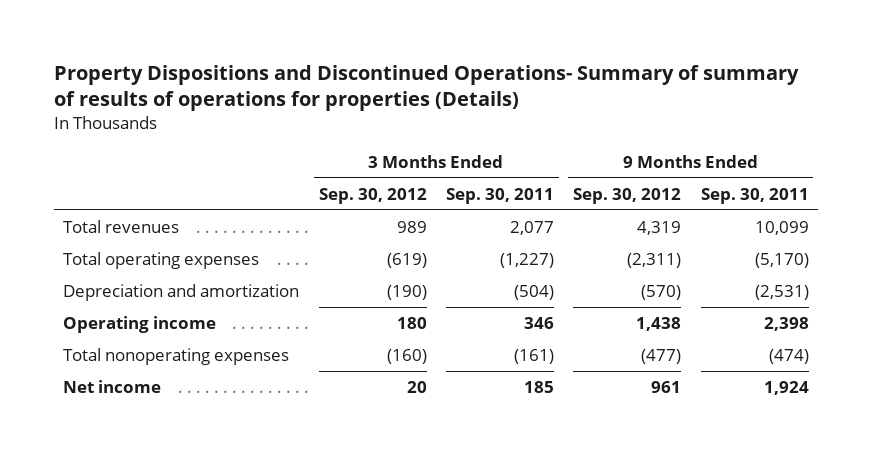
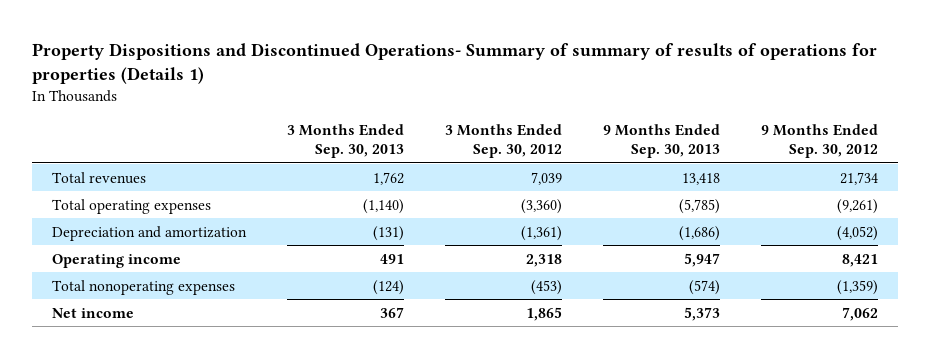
[53,65,799,112] Property Dispositions and Discontinued Operations- Summary of summary of results of operations for properties (Details) -> [31,42,877,84] Property Dispositions and Discontinued Operations- Summary of summary of results of operations for properties (Details 1)
[446,187,555,204] Sep. 30, 2011 -> none
[700,187,809,204] Sep. 30, 2011 -> none
none -> [287,123,405,159] 3 Months Ended Sep. 30, 2013
none -> [602,123,720,159] 9 Months Ended Sep. 30, 2013
[396,220,427,233] 989 -> [531,171,563,185] 7,039
[637,220,682,235] 4,319 -> [839,171,878,185] 21,734
[386,252,427,268] (619) -> [521,198,563,214] (3,360)
[627,252,682,268] (2,311) -> [836,198,878,214] (9,261)
[386,284,427,300] (190) -> [521,225,563,241] (1,361)
[641,284,682,300] (570) -> [836,225,878,241] (4,052)
[396,316,427,329] 180 -> [526,253,563,267] 2,318
[636,316,682,331] 1,438 -> [841,253,878,267] 8,421
[386,348,427,364] (160) -> [531,279,563,295] (453)
[641,348,682,364] (477) -> [836,279,878,295] (1,359)
[406,380,427,393] 20 -> [526,306,563,321] 1,865
[651,380,682,393] 961 -> [841,306,878,321] 7,062

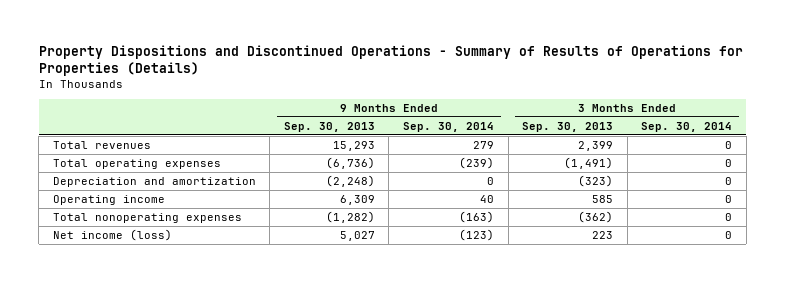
[31,42,877,84] Property Dispositions and Discontinued Operations- Summary of summary of results of operations for properties (Details 1) -> [38,44,743,77] Property Dispositions and Discontinued Operations - Summary of Results of Operations for Properties (Details)
[445,123,563,159] 3 Months Ended Sep. 30, 2012 -> none
[760,123,878,159] 9 Months Ended Sep. 30, 2012 -> none
none -> [403,121,495,132] Sep. 30, 2014
none -> [641,121,733,132] Sep. 30, 2014
[373,171,405,185] 1,762 -> [578,140,614,151] 2,399
[681,172,720,185] 13,418 -> [332,140,375,151] 15,293
[363,198,405,214] (1,140) -> [564,156,614,169] (1,491)
[678,198,720,214] (5,785) -> [325,156,375,169] (6,736)
[373,225,405,241] (131) -> [578,174,614,187] (323)
[678,225,720,241] (1,686) -> [325,174,375,187] (2,248)
[380,253,405,264] 491 -> [592,194,614,203] 585
[683,252,720,267] 5,947 -> [339,194,375,205] 6,309
[373,279,405,295] (124) -> [578,210,614,223] (362)
[688,279,720,295] (574) -> [325,210,375,223] (1,282)
[52,307,135,318] Net income -> [52,228,172,241] Net income (loss)
[380,306,405,318] 367 -> [592,230,614,239] 223
[683,306,720,321] 5,373 -> [339,230,375,241] 5,027

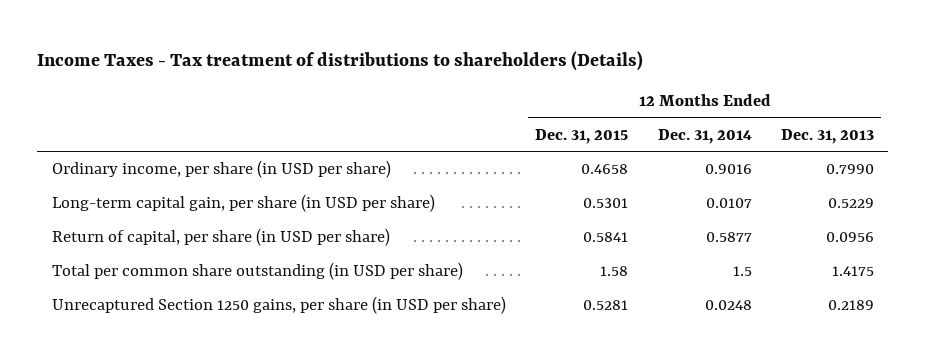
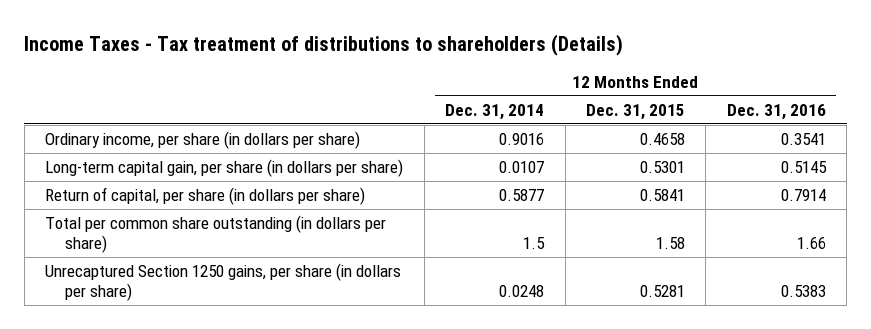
[780,128,874,144] Dec. 31, 2013 -> none
none -> [726,103,826,120] Dec. 31, 2016
[52,160,392,179] Ordinary income, per share (in USD per share) -> [45,130,361,149] Ordinary income, per share (in dollars per share)
[52,194,436,213] Long-term capital gain, per share (in USD per share) -> [45,158,404,177] Long-term capital gain, per share (in dollars per share)
[52,228,391,247] Return of capital, per share (in USD per share) -> [45,186,366,205] Return of capital, per share (in dollars per share)
[52,262,464,281] Total per common share outstanding (in USD per share) -> [45,214,387,254] Total per common share outstanding (in dollars per share)
[52,296,507,315] Unrecaptured Section 1250 gains, per share (in USD per share) -> [45,262,402,302] Unrecaptured Section 1250 gains, per share (in dollars per share)

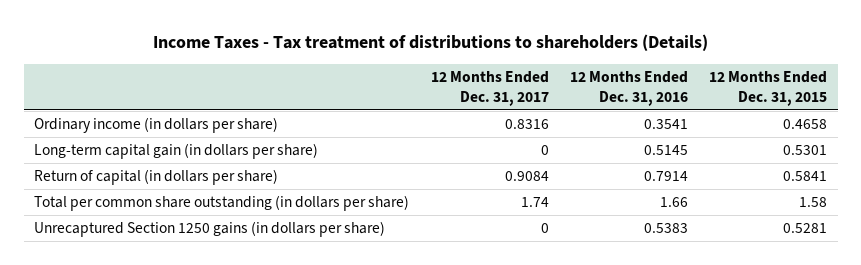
[445,103,545,120] Dec. 31, 2014 -> none
none -> [430,70,549,106] 12 Months Ended Dec. 31, 2017
[45,130,361,149] Ordinary income, per share (in dollars per share) -> [34,117,279,134] Ordinary income (in dollars per share)
[45,158,404,177] Long-term capital gain, per share (in dollars per share) -> [34,143,319,160] Long-term capital gain (in dollars per share)
[45,186,366,205] Return of capital, per share (in dollars per share) -> [34,169,279,186] Return of capital (in dollars per share)
[45,262,402,302] Unrecaptured Section 1250 gains, per share (in dollars per share) -> [34,221,386,238] Unrecaptured Section 1250 gains (in dollars per share)

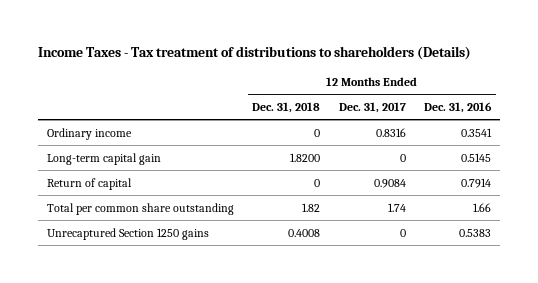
[709,70,828,106] 12 Months Ended Dec. 31, 2015 -> none
none -> [252,101,321,113] Dec. 31, 2018
[34,117,279,134] Ordinary income (in dollars per share) -> [47,127,133,140] Ordinary income
[34,143,319,160] Long-term capital gain (in dollars per share) -> [47,152,162,165] Long-term capital gain
[34,169,279,186] Return of capital (in dollars per share) -> [47,177,133,190] Return of capital
[34,195,410,212] Total per common share outstanding (in dollars per share) -> [47,202,235,215] Total per common share outstanding
[34,221,386,238] Unrecaptured Section 1250 gains (in dollars per share) -> [47,227,210,240] Unrecaptured Section 1250 gains

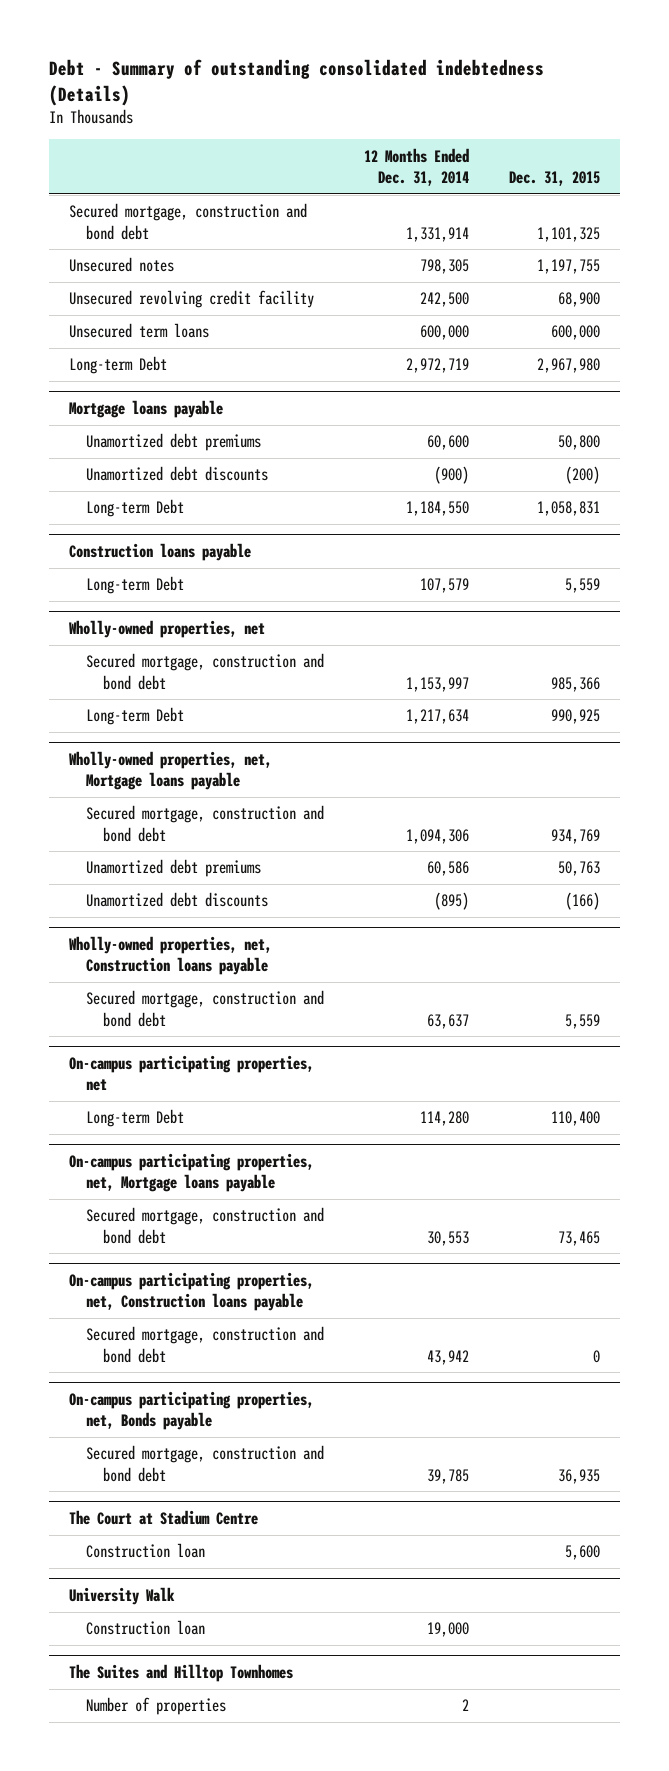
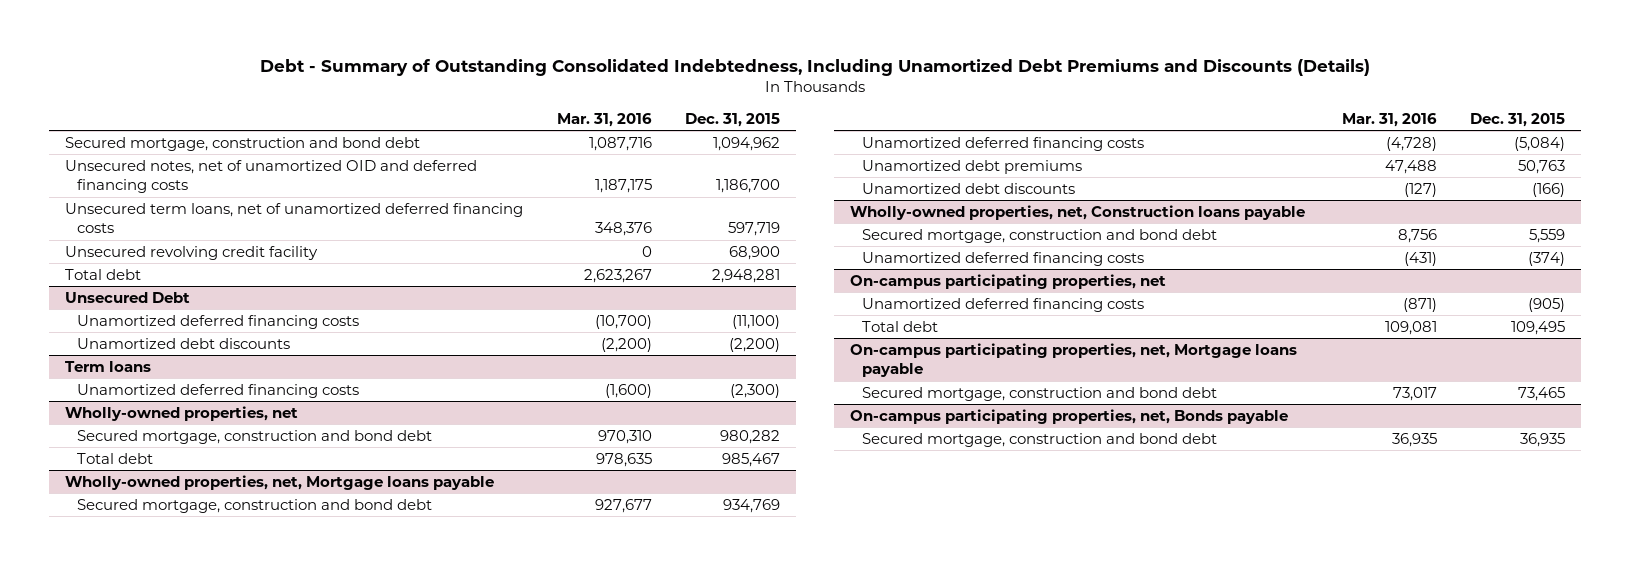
[49,58,545,106] Debt - Summary of outstanding consolidated indebtedness (Details) -> [260,59,1371,77] Debt - Summary of Outstanding Consolidated Indebtedness, Including Unamortized Debt Premiums and Discounts (Details)
[364,147,470,186] 12 Months Ended Dec. 31, 2014 -> none
none -> [556,113,652,128] Mar. 31, 2016
[536,226,600,242] 1,101,325 -> [712,136,780,151] 1,094,962
[69,257,175,273] Unsecured notes -> [65,159,478,194] Unsecured notes, net of unamortized OID and deferred financing costs
[536,259,600,275] 1,197,755 -> [715,179,780,194] 1,186,700
none -> [65,202,524,234] Unsecured term loans, net of unamortized deferred financing costs
[69,323,210,339] Unsecured term loans -> none
[69,399,224,418] Mortgage loans payable -> none
[86,433,262,452] Unamortized debt premiums -> none
[86,499,185,518] Long-term Debt -> none
[69,542,252,561] Construction loans payable -> none
[86,576,185,595] Long-term Debt -> none
[69,356,168,375] Long-term Debt -> [65,268,142,280] Total debt
[536,358,600,374] 2,967,980 -> [711,268,780,283] 2,948,281
none -> [65,291,191,303] Unsecured Debt
none -> [76,314,359,329] Unamortized deferred financing costs
[564,466,600,485] (200) -> [728,337,780,352] (2,200)
none -> [65,360,152,372] Term loans
none -> [76,383,359,398] Unamortized deferred financing costs
[550,676,600,692] 985,366 -> [719,429,780,444] 980,282
[86,707,185,726] Long-term Debt -> [76,452,153,464] Total debt
[550,709,600,725] 990,925 -> [721,452,780,467] 985,467
none -> [861,136,1144,151] Unamortized deferred financing costs
none -> [861,251,1144,266] Unamortized deferred financing costs
none -> [861,297,1144,312] Unamortized deferred financing costs
[86,1109,185,1128] Long-term Debt -> [861,320,938,332] Total debt
[550,1111,600,1127] 110,400 -> [1510,320,1565,335] 109,495
[69,1271,315,1312] On-campus participating properties, net, Construction loans payable -> none
[86,1326,325,1363] Secured mortgage, construction and bond debt -> none
[69,1509,259,1525] The Court at Stadium Centre -> none
[86,1543,206,1559] Construction loan -> none
[69,1586,176,1605] University Walk -> none
[86,1620,206,1636] Construction loan -> none
[69,1663,294,1682] The Suites and Hilltop Townhomes -> none
[86,1697,227,1716] Number of properties -> none

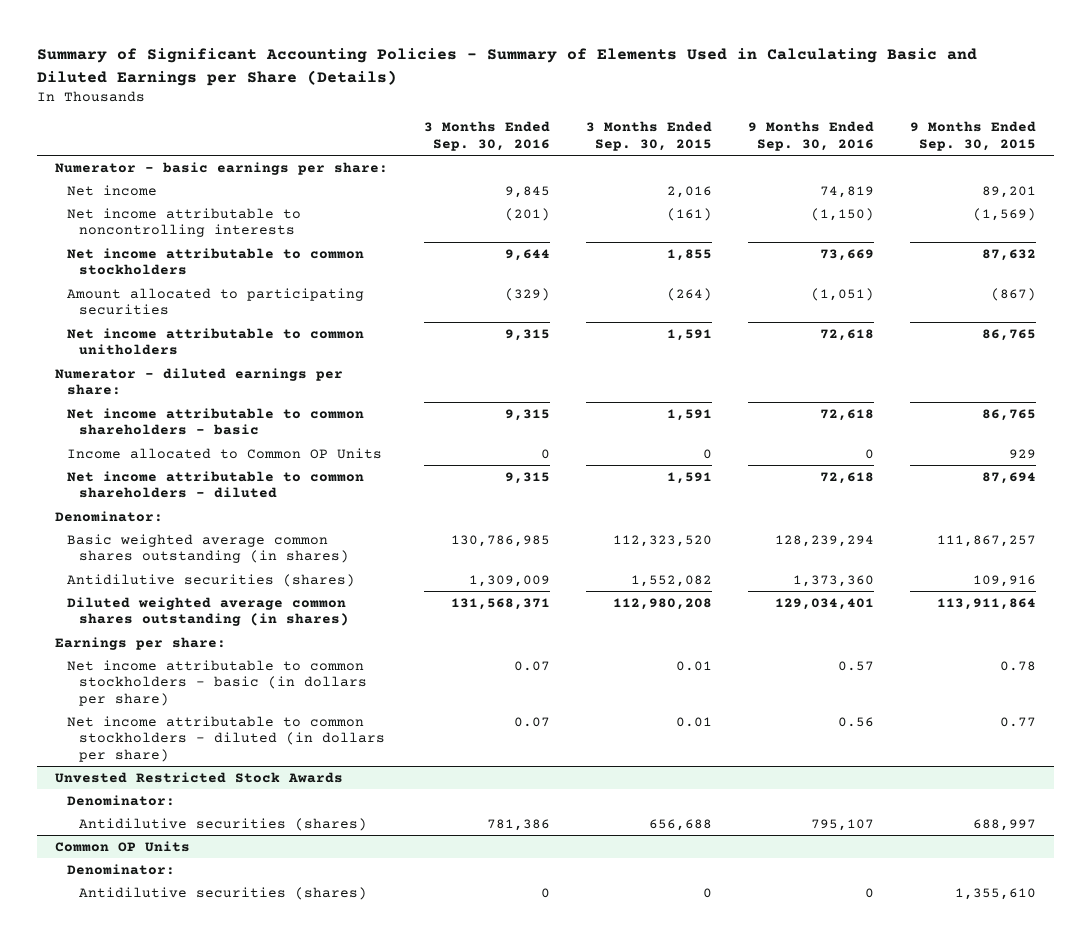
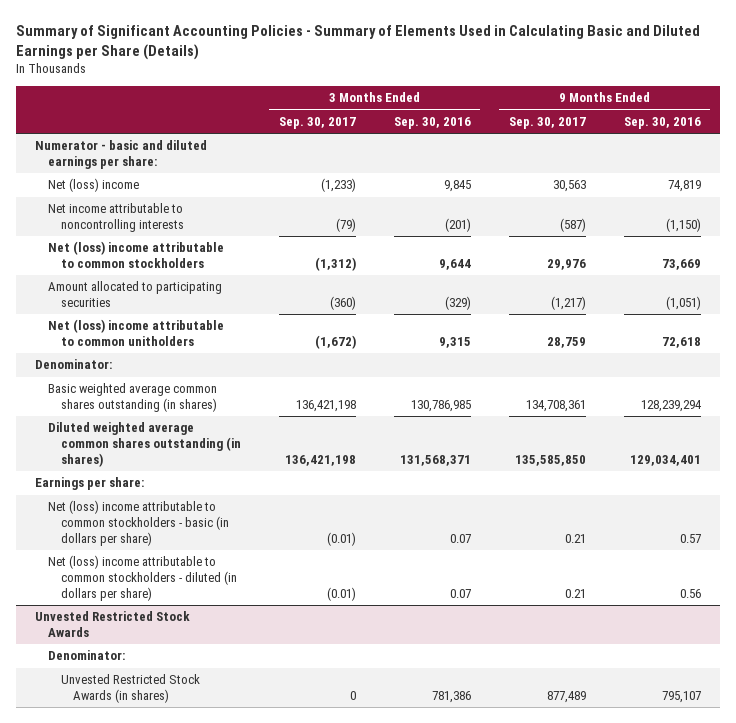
[585,121,712,151] 3 Months Ended Sep. 30, 2015 -> none
[909,121,1036,151] 9 Months Ended Sep. 30, 2015 -> none
none -> [278,116,356,129] Sep. 30, 2017
none -> [508,116,586,129] Sep. 30, 2017
[54,161,388,175] Numerator - basic earnings per share: -> [35,140,208,169] Numerator - basic and diluted earnings per share:
[66,184,157,196] Net income -> [47,178,139,193] Net (loss) income
[66,247,364,276] Net income attributable to common stockholders -> [47,241,224,268] Net (loss) income attributable to common stockholders
[54,367,343,396] Numerator - diluted earnings per share: -> none
[66,407,364,436] Net income attributable to common shareholders - basic -> none
[66,447,382,459] Income allocated to Common OP Units -> none
[66,470,364,499] Net income attributable to common shareholders - diluted -> none
[66,327,364,356] Net income attributable to common unitholders -> [47,319,224,346] Net (loss) income attributable to common unitholders
[66,573,355,587] Antidilutive securities (shares) -> none
[66,659,367,707] Net income attributable to common stockholders - basic (in dollars per share) -> [47,500,229,546] Net (loss) income attributable to common stockholders - basic (in dollars per share)
[66,715,385,763] Net income attributable to common stockholders - diluted (in dollars per share) -> [47,555,237,601] Net (loss) income attributable to common stockholders - diluted (in dollars per share)
[54,840,190,852] Common OP Units -> none
[66,863,175,875] Denominator: -> none
[78,886,367,900] Antidilutive securities (shares) -> none
[78,817,367,831] Antidilutive securities (shares) -> [60,674,200,703] Unvested Restricted Stock Awards (in shares)

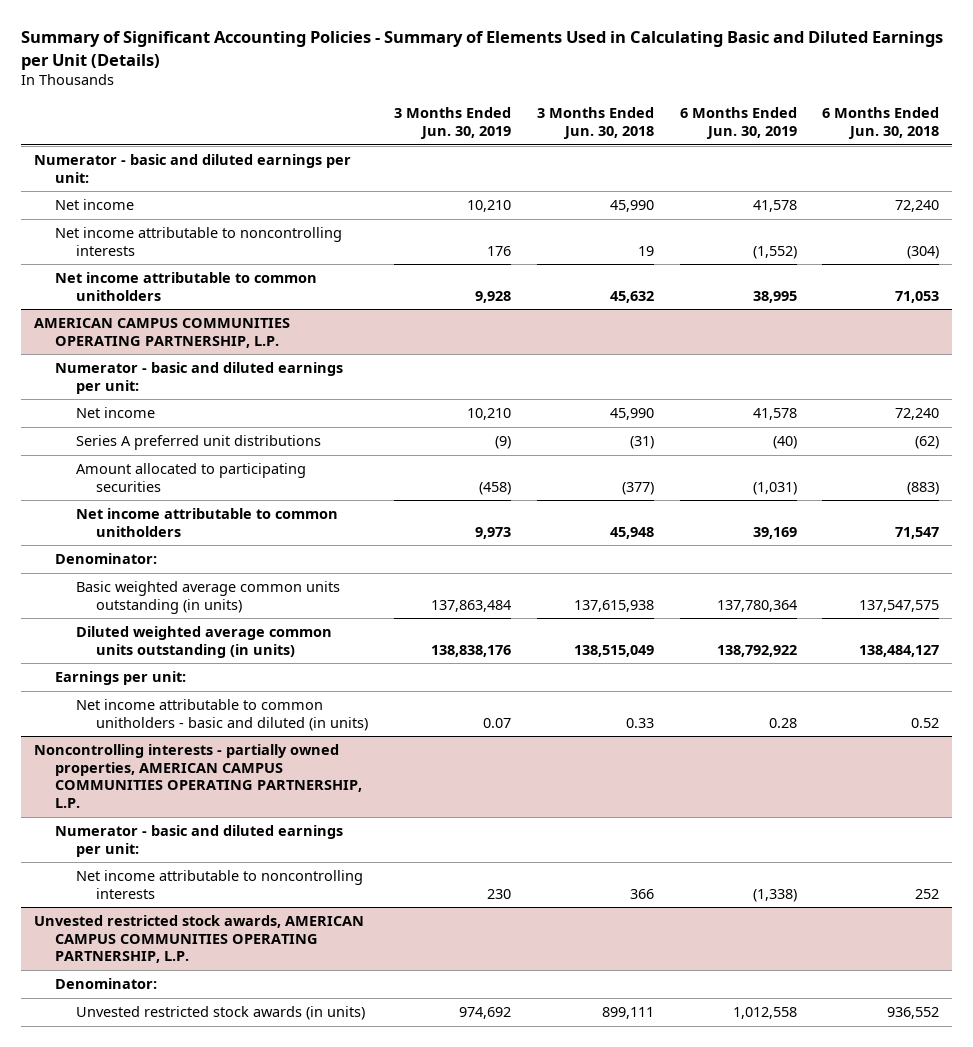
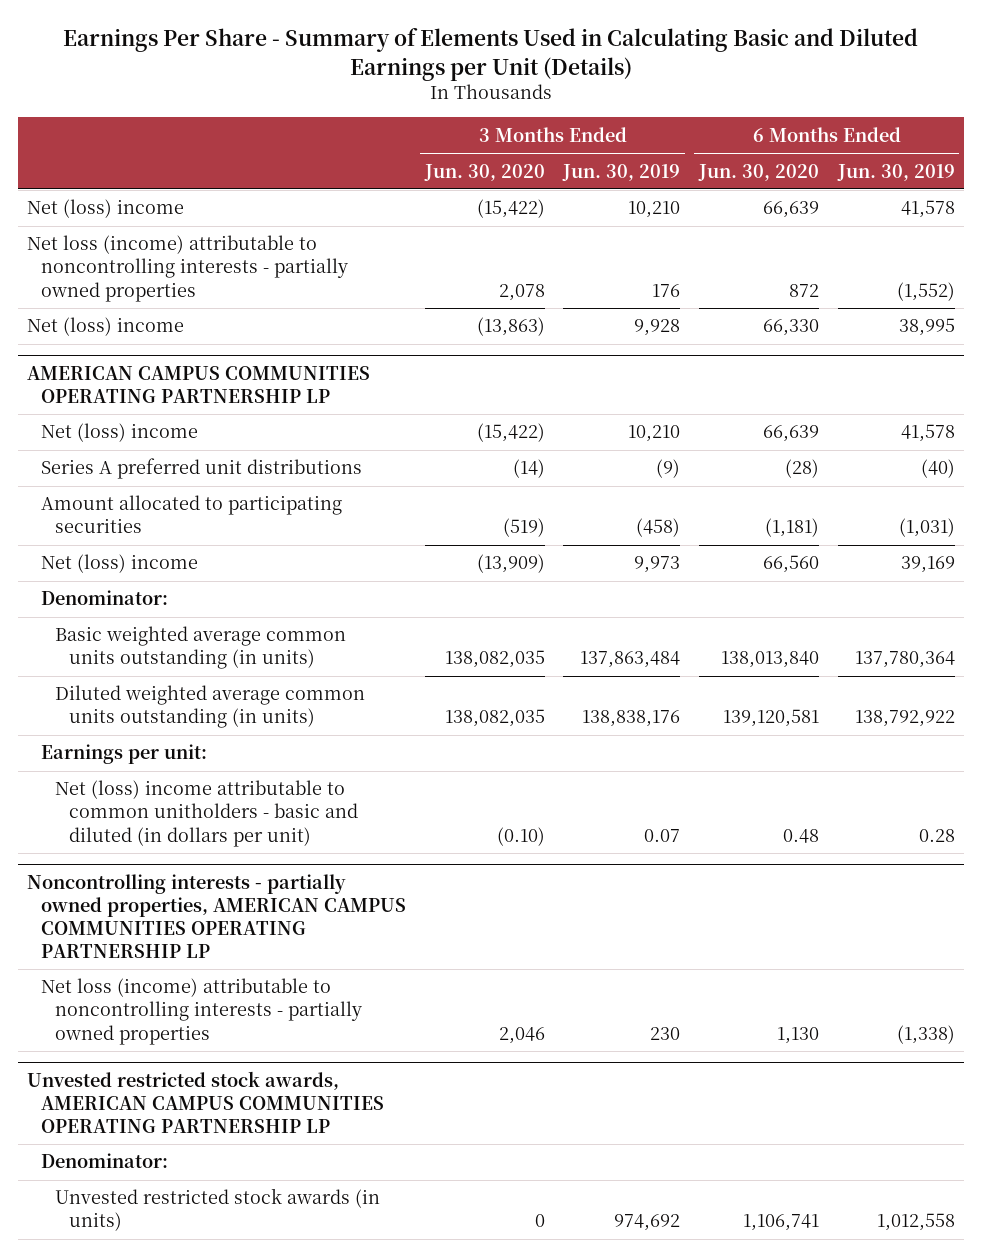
[21,31,944,70] Summary of Significant Accounting Policies - Summary of Elements Used in Calculating Basic and Diluted Earnings per Unit (Details) -> [63,28,919,81] Earnings Per Share - Summary of Elements Used in Calculating Basic and Diluted Earnings per Unit (Details)
[536,107,654,139] 3 Months Ended Jun. 30, 2018 -> none
[822,107,940,139] 6 Months Ended Jun. 30, 2018 -> none
none -> [423,163,545,181] Jun. 30, 2020
none -> [698,163,820,181] Jun. 30, 2020
[33,153,351,183] Numerator - basic and diluted earnings per unit: -> none
[54,361,343,394] Numerator - basic and diluted earnings per unit: -> none
[54,198,134,210] Net income -> [27,199,185,219] Net (loss) income
[54,226,342,256] Net income attributable to noncontrolling interests -> [27,235,349,302] Net loss (income) attributable to noncontrolling interests - partially owned properties
[54,271,317,301] Net income attributable to common unitholders -> [27,317,185,337] Net (loss) income
[33,317,290,348] AMERICAN CAMPUS COMMUNITIES OPERATING PARTNERSHIP, L.P. -> [27,365,371,403] AMERICAN CAMPUS COMMUNITIES OPERATING PARTNERSHIP LP
[75,406,155,418] Net income -> [41,423,199,443] Net (loss) income
[75,507,338,537] Net income attributable to common unitholders -> [41,554,199,574] Net (loss) income
[54,824,343,857] Numerator - basic and diluted earnings per unit: -> none
[75,698,369,731] Net income attributable to common unitholders - basic and diluted (in units) -> [54,780,358,847] Net (loss) income attributable to common unitholders - basic and diluted (in dollars per unit)
[33,743,362,809] Noncontrolling interests - partially owned properties, AMERICAN CAMPUS COMMUNITIES OPERATING PARTNERSHIP, L.P. -> [27,873,407,959] Noncontrolling interests - partially owned properties, AMERICAN CAMPUS COMMUNITIES OPERATING PARTNERSHIP LP
[75,869,363,899] Net income attributable to noncontrolling interests -> [41,978,362,1045] Net loss (income) attributable to noncontrolling interests - partially owned properties
[33,914,364,964] Unvested restricted stock awards, AMERICAN CAMPUS COMMUNITIES OPERATING PARTNERSHIP, L.P. -> [27,1070,385,1134] Unvested restricted stock awards, AMERICAN CAMPUS COMMUNITIES OPERATING PARTNERSHIP LP

